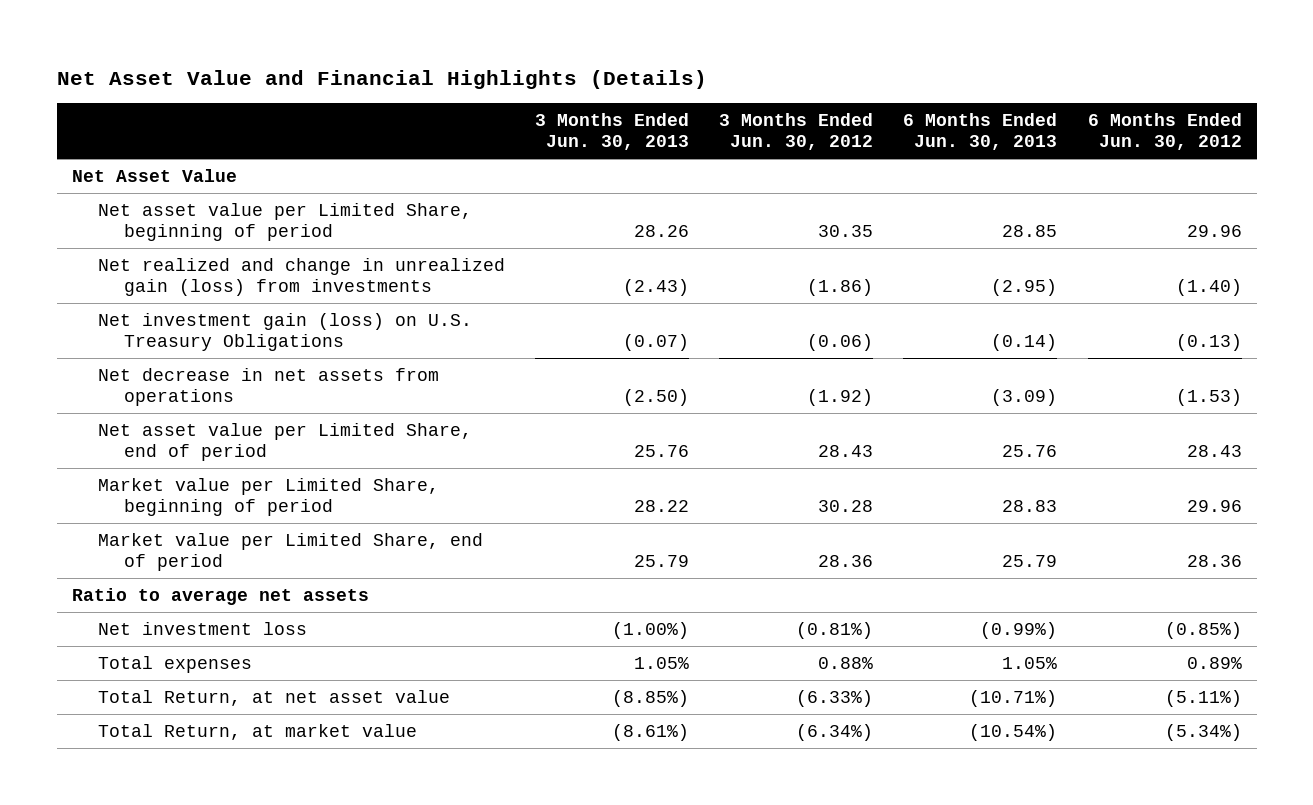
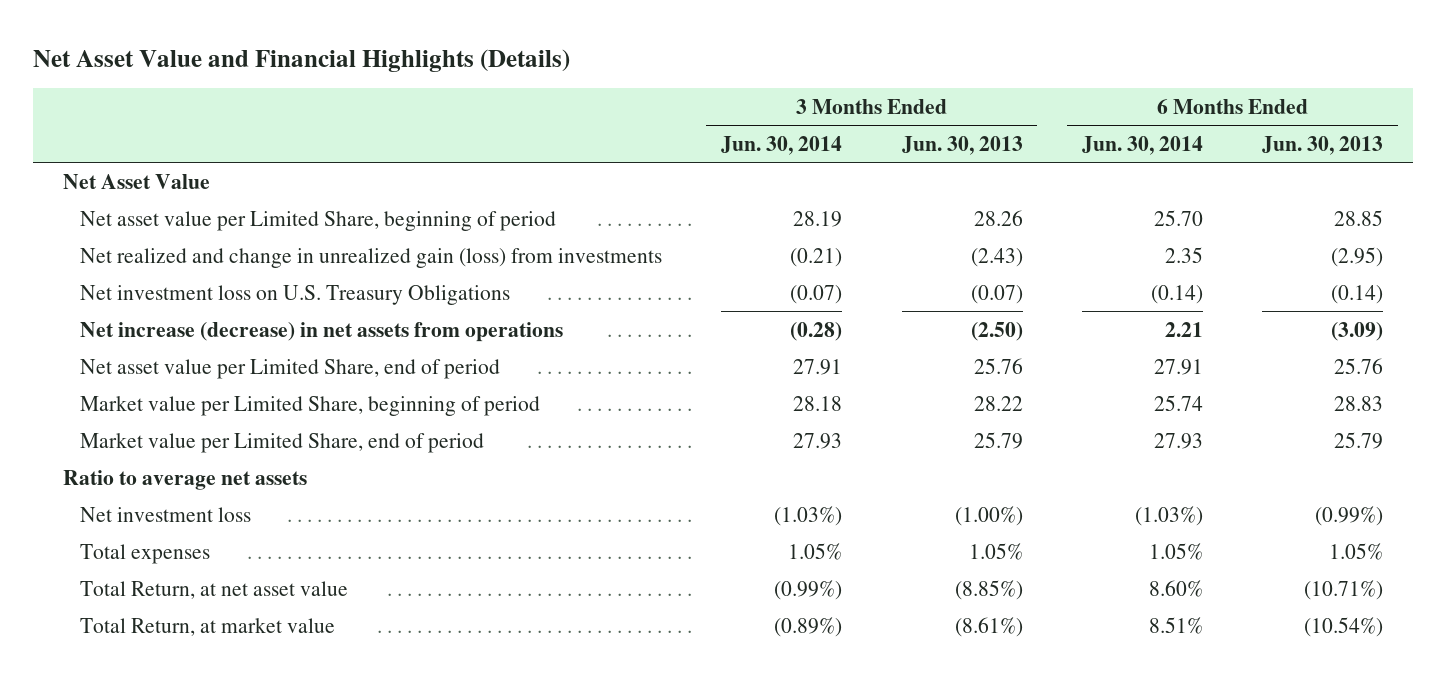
[719,113,874,151] 3 Months Ended Jun. 30, 2012 -> none
[1087,113,1242,151] 6 Months Ended Jun. 30, 2012 -> none
none -> [721,135,843,155] Jun. 30, 2014
none -> [1082,135,1204,155] Jun. 30, 2014
[97,313,472,352] Net investment gain (loss) on U.S. Treasury Obligations -> [79,284,510,305] Net investment loss on U.S. Treasury Obligations
[97,368,439,407] Net decrease in net assets from operations -> [79,321,563,342] Net increase (decrease) in net assets from operations

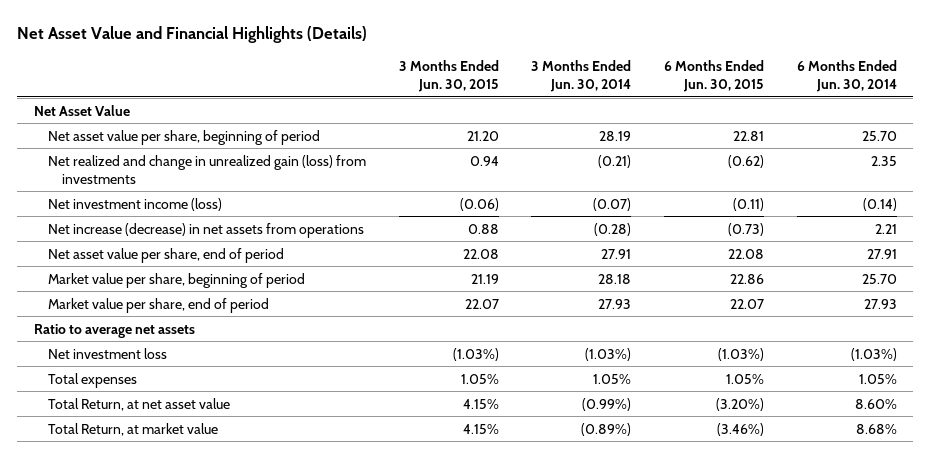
[901,135,1023,155] Jun. 30, 2013 -> none
[1262,135,1384,155] Jun. 30, 2013 -> none
none -> [398,59,499,92] 3 Months Ended Jun. 30, 2015
none -> [664,59,765,92] 6 Months Ended Jun. 30, 2015
[79,210,556,231] Net asset value per Limited Share, beginning of period -> [47,129,320,145] Net asset value per share, beginning of period
[79,284,510,305] Net investment loss on U.S. Treasury Obligations -> [47,197,222,211] Net investment income (loss)
[79,358,500,379] Net asset value per Limited Share, end of period -> [47,247,284,263] Net asset value per share, end of period
[79,395,540,416] Market value per Limited Share, beginning of period -> [47,272,305,288] Market value per share, beginning of period
[1154,394,1204,411] 25.74 -> [861,273,897,284] 25.70
[79,432,484,453] Market value per Limited Share, end of period -> [47,297,269,313] Market value per share, end of period
[1149,616,1204,634] 8.51% -> [855,423,897,434] 8.68%

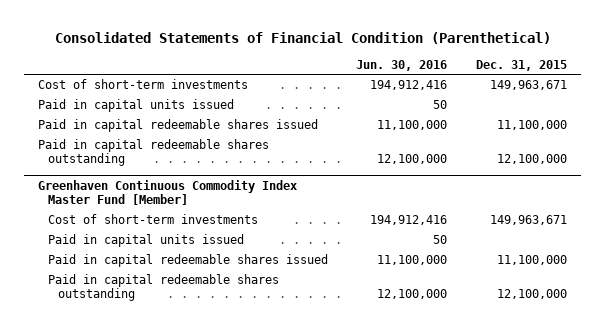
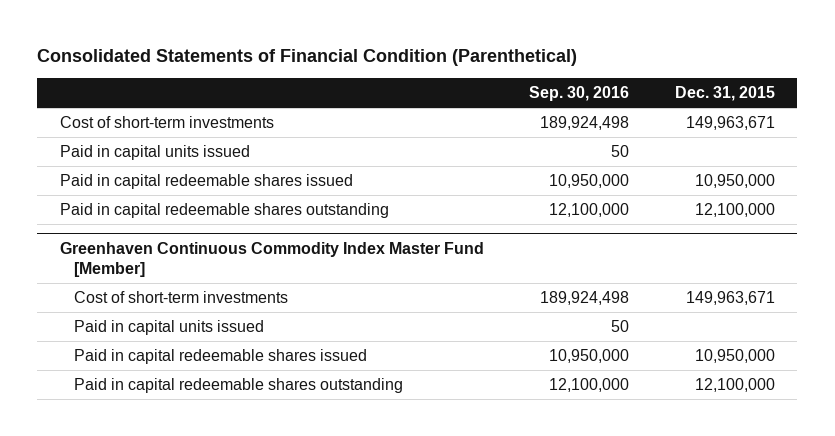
[356,59,448,71] Jun. 30, 2016 -> none
none -> [529,85,630,101] Sep. 30, 2016
[496,120,567,131] 11,100,000 -> [694,174,775,189] 10,950,000
[496,255,567,266] 11,100,000 -> [694,349,775,364] 10,950,000

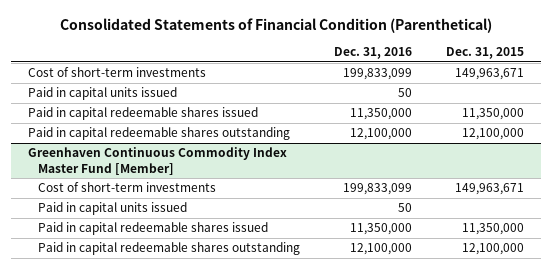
[529,85,630,101] Sep. 30, 2016 -> none
none -> [334,47,413,60] Dec. 31, 2016
[694,174,775,189] 10,950,000 -> [461,108,524,121] 11,350,000
[694,349,775,364] 10,950,000 -> [461,223,524,236] 11,350,000

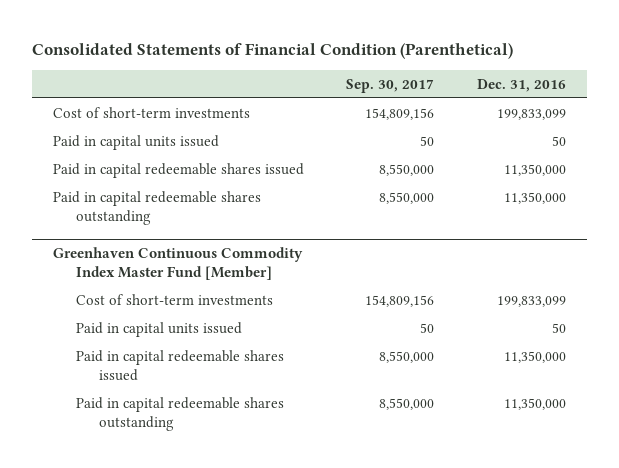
[445,47,524,60] Dec. 31, 2015 -> none
none -> [346,78,435,93] Sep. 30, 2017
[350,128,413,141] 12,100,000 -> [503,191,566,204] 11,350,000
[350,243,413,256] 12,100,000 -> [503,397,566,410] 11,350,000

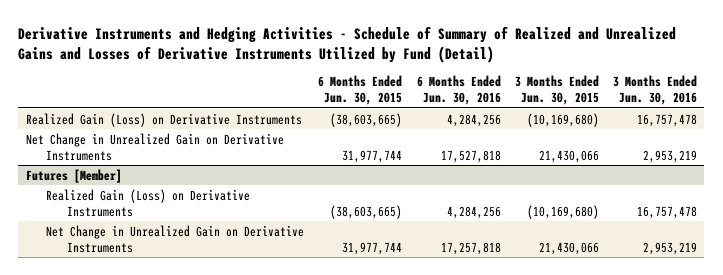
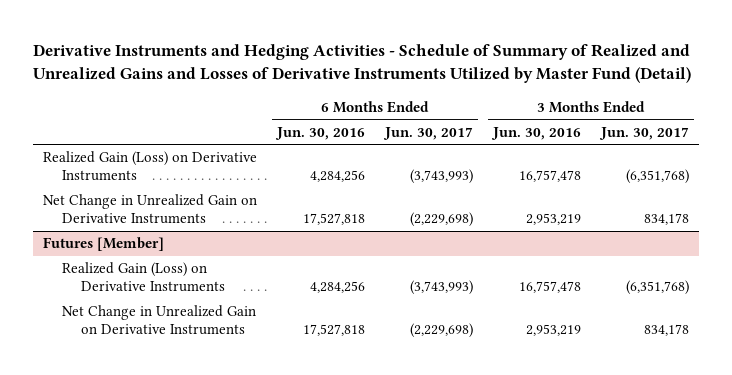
[18,25,677,63] Derivative Instruments and Hedging Activities - Schedule of Summary of Realized and Unrealized Gains and Losses of Derivative Instruments Utilized by Fund (Detail) -> [32,44,691,84] Derivative Instruments and Hedging Activities - Schedule of Summary of Realized and Unrealized Gains and Losses of Derivative Instruments Utilized by Master Fund (Detail)
[318,75,403,106] 6 Months Ended Jun. 30, 2015 -> none
[514,75,599,106] 3 Months Ended Jun. 30, 2015 -> none
none -> [382,126,473,140] Jun. 30, 2017
none -> [598,126,689,140] Jun. 30, 2017
[440,241,501,255] 17,257,818 -> [302,324,365,337] 17,527,818

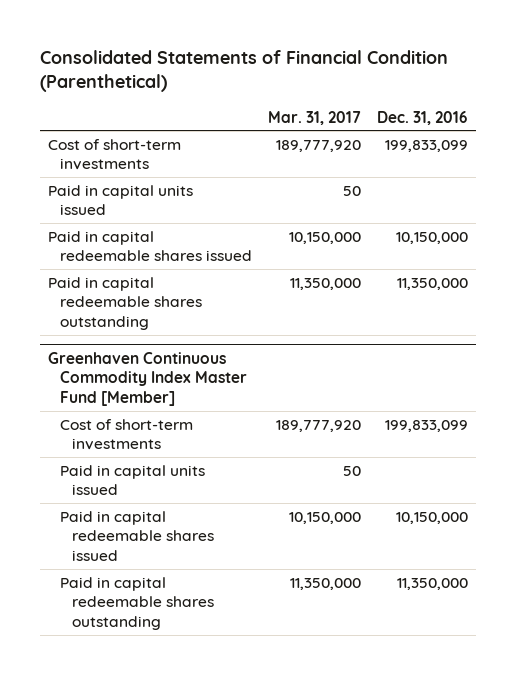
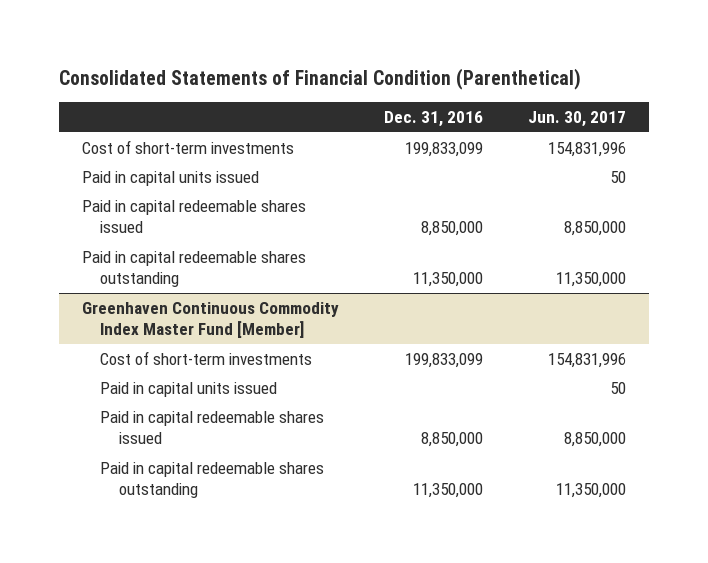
[267,110,361,125] Mar. 31, 2017 -> none
none -> [528,111,627,128] Jun. 30, 2017
[395,231,468,244] 10,150,000 -> [420,221,483,237] 8,850,000
[395,511,468,524] 10,150,000 -> [420,432,483,448] 8,850,000

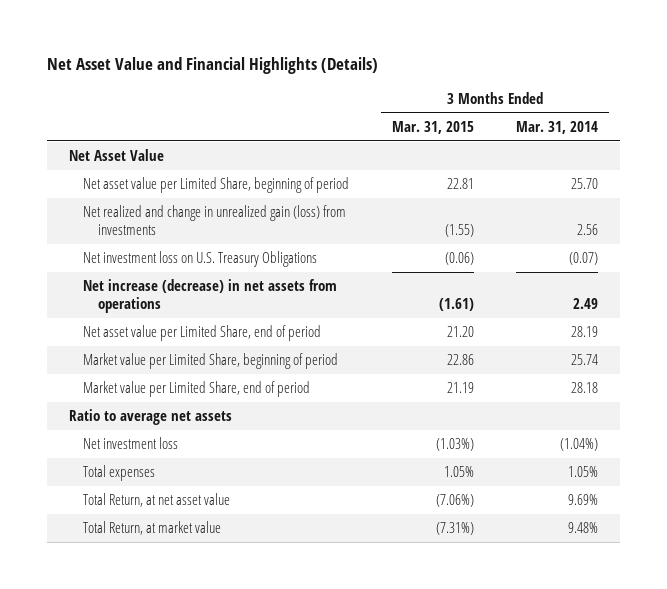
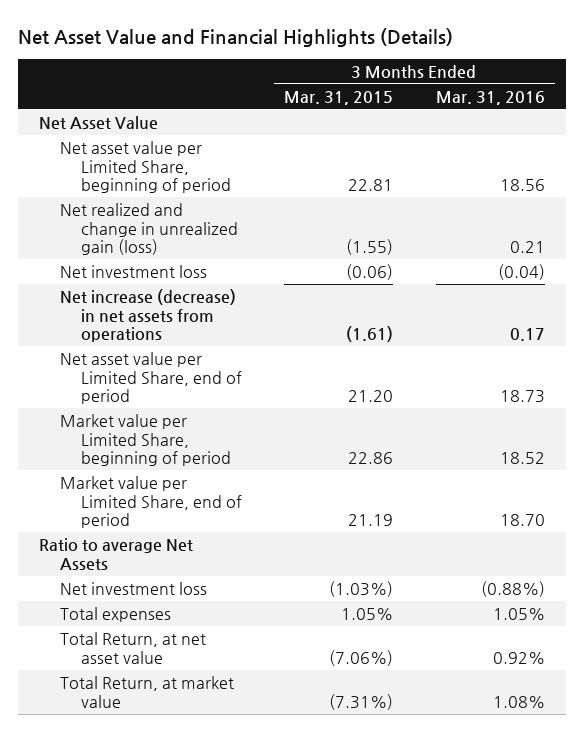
[516,121,599,135] Mar. 31, 2014 -> none
none -> [435,90,545,105] Mar. 31, 2016
[83,205,347,236] Net realized and change in unrealized gain (loss) from investments -> [59,203,238,256] Net realized and change in unrealized gain (loss)
[83,251,318,268] Net investment loss on U.S. Treasury Obligations -> [59,265,207,279] Net investment loss
[68,409,232,426] Ratio to average net assets -> [38,538,193,570] Ratio to average Net Assets

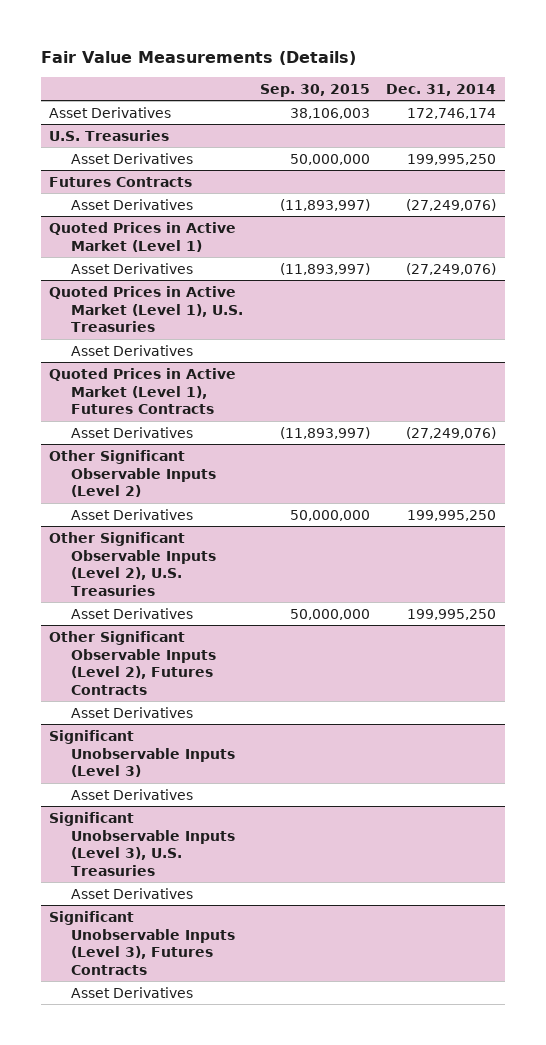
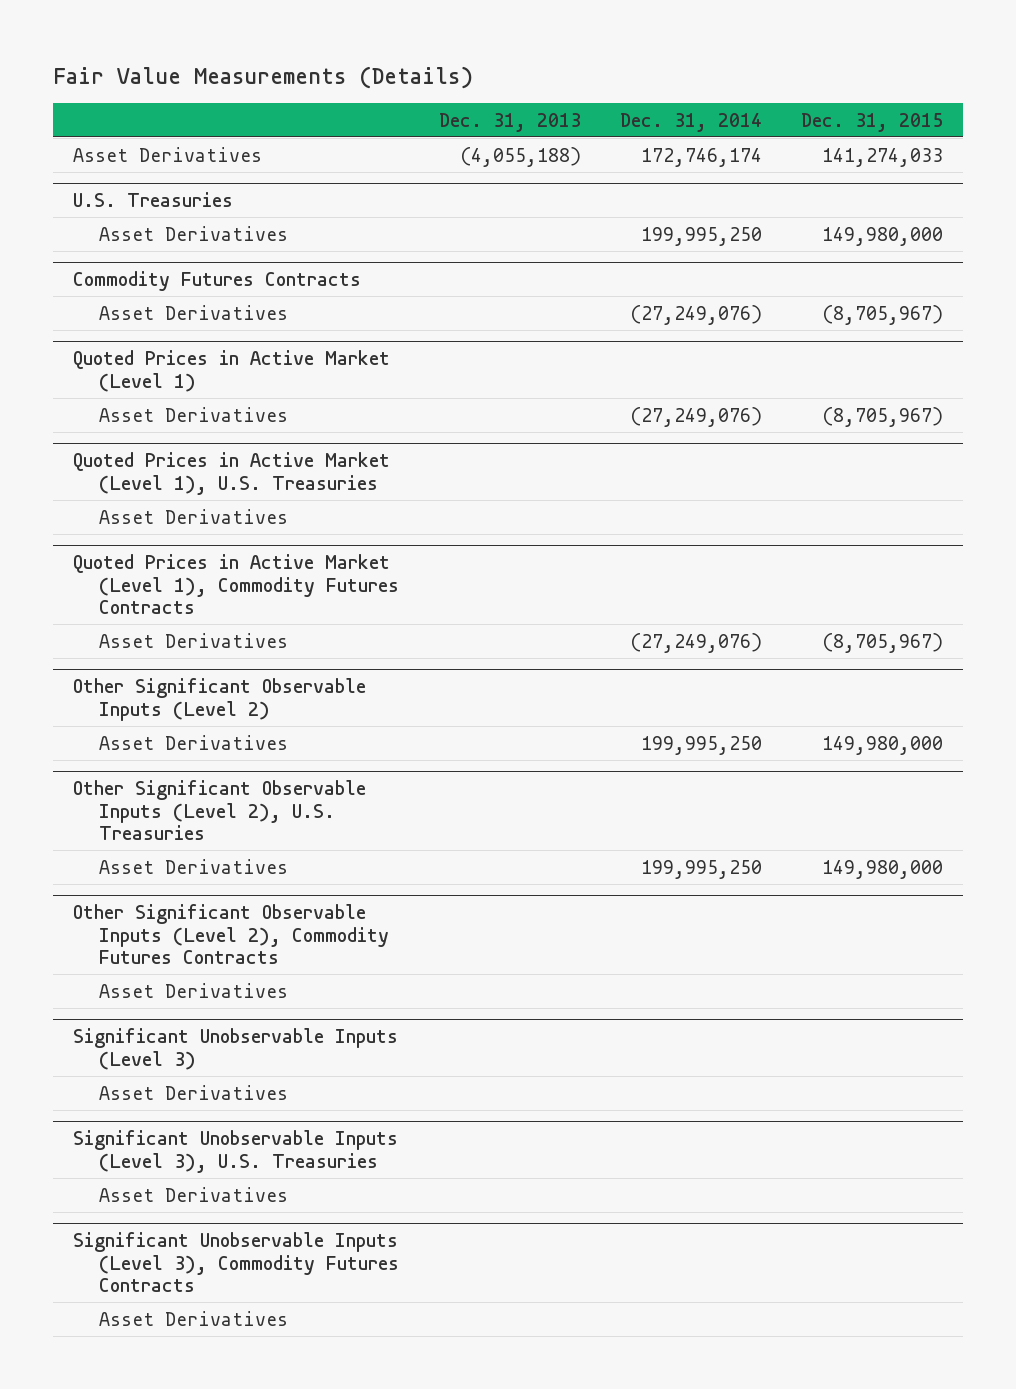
[259,83,370,97] Sep. 30, 2015 -> none
none -> [438,112,581,132] Dec. 31, 2013
none -> [801,112,944,132] Dec. 31, 2015
[49,176,193,187] Futures Contracts -> [72,270,361,291] Commodity Futures Contracts
[49,367,237,415] Quoted Prices in Active Market (Level 1), Futures Contracts -> [72,553,400,615] Quoted Prices in Active Market (Level 1), Commodity Futures Contracts
[49,630,217,695] Other Significant Observable Inputs (Level 2), Futures Contracts -> [72,903,390,965] Other Significant Observable Inputs (Level 2), Commodity Futures Contracts
[49,910,236,975] Significant Unobservable Inputs (Level 3), Futures Contracts -> [72,1231,400,1293] Significant Unobservable Inputs (Level 3), Commodity Futures Contracts

